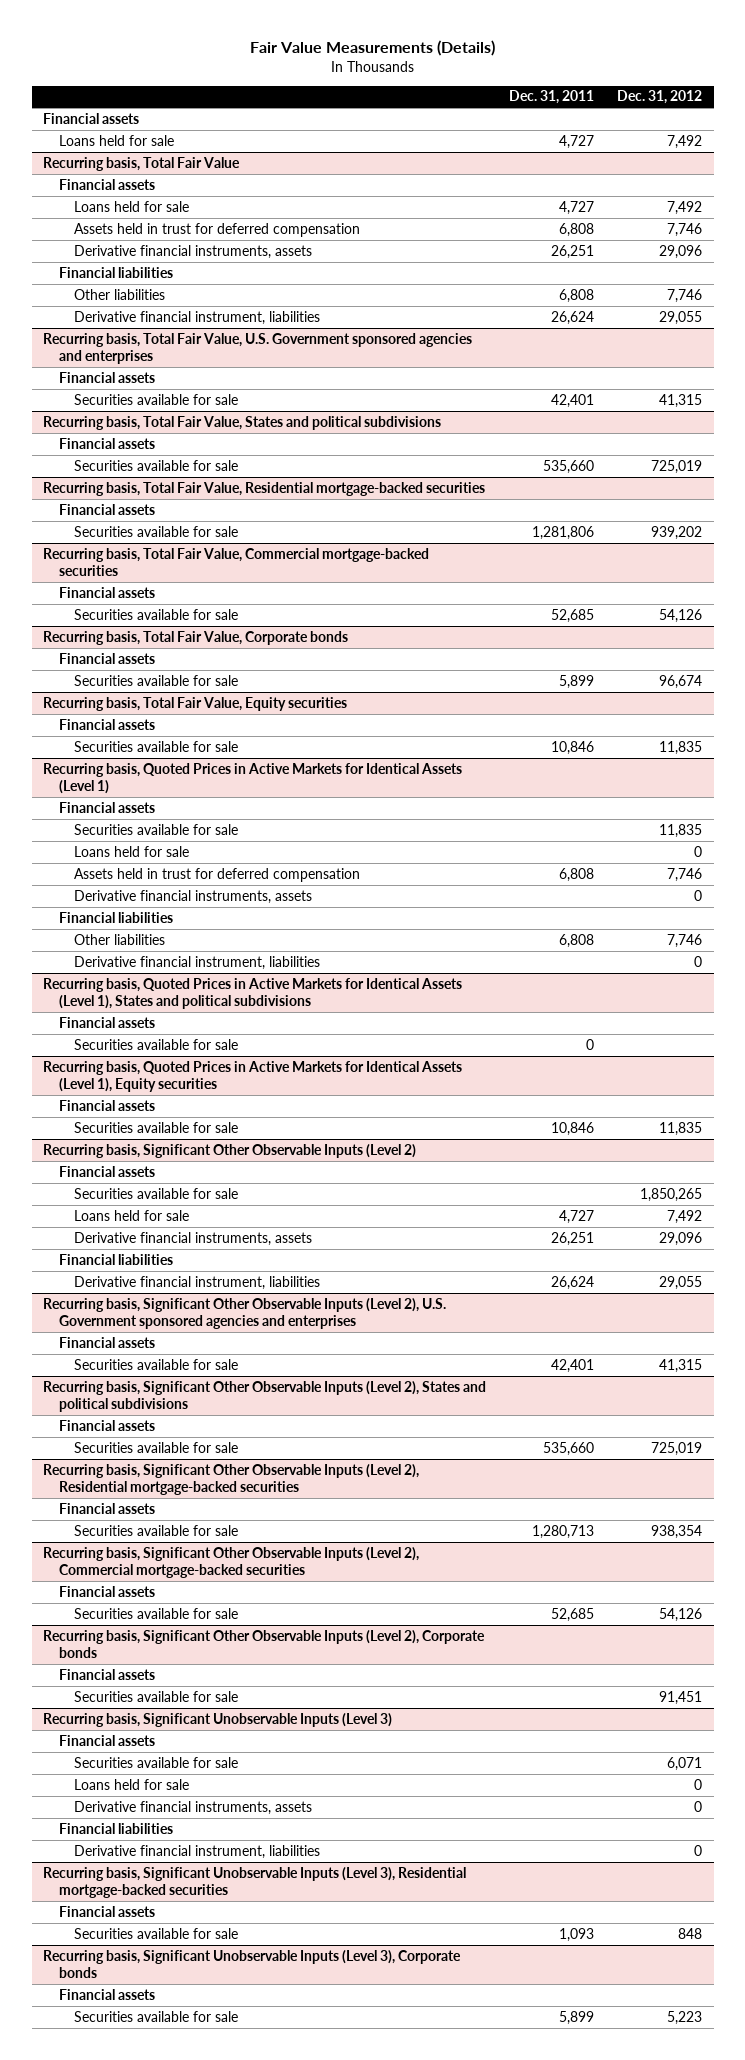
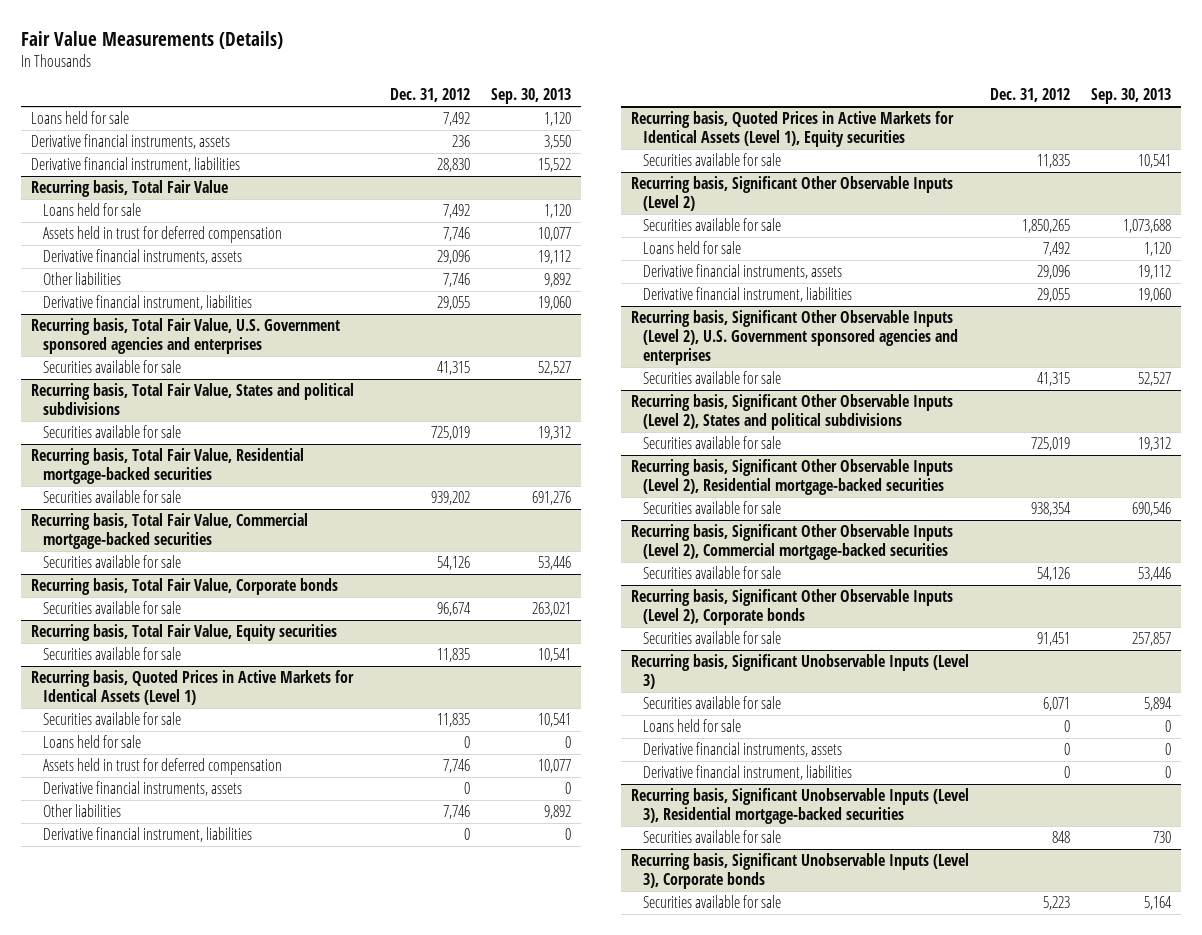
[509,90,595,105] Dec. 31, 2011 -> none
none -> [490,88,571,105] Sep. 30, 2013
[43,112,140,124] Financial assets -> none
none -> [31,134,231,150] Derivative financial instruments, assets
none -> [31,157,241,173] Derivative financial instrument, liabilities
[58,178,155,190] Financial assets -> none
[58,266,173,278] Financial liabilities -> none
[58,371,155,383] Financial assets -> none
[58,437,155,449] Financial assets -> none
[58,503,155,515] Financial assets -> none
[58,586,155,598] Financial assets -> none
[58,652,155,664] Financial assets -> none
[58,718,155,730] Financial assets -> none
[58,801,155,813] Financial assets -> none
[58,911,173,923] Financial liabilities -> none
[43,977,463,1009] Recurring basis, Quoted Prices in Active Markets for Identical Assets (Level 1), States and political subdivisions -> none
[58,1016,155,1028] Financial assets -> none
[73,1038,238,1050] Securities available for sale -> none
[58,1099,155,1111] Financial assets -> none
[58,1165,155,1177] Financial assets -> none
[58,1253,173,1265] Financial liabilities -> none
[58,1336,155,1348] Financial assets -> none
[58,1419,155,1431] Financial assets -> none
[58,1502,155,1514] Financial assets -> none
[58,1585,155,1597] Financial assets -> none
[58,1668,155,1680] Financial assets -> none
[58,1734,155,1746] Financial assets -> none
[58,1822,173,1834] Financial liabilities -> none
[58,1905,155,1917] Financial assets -> none
[58,1988,155,2000] Financial assets -> none

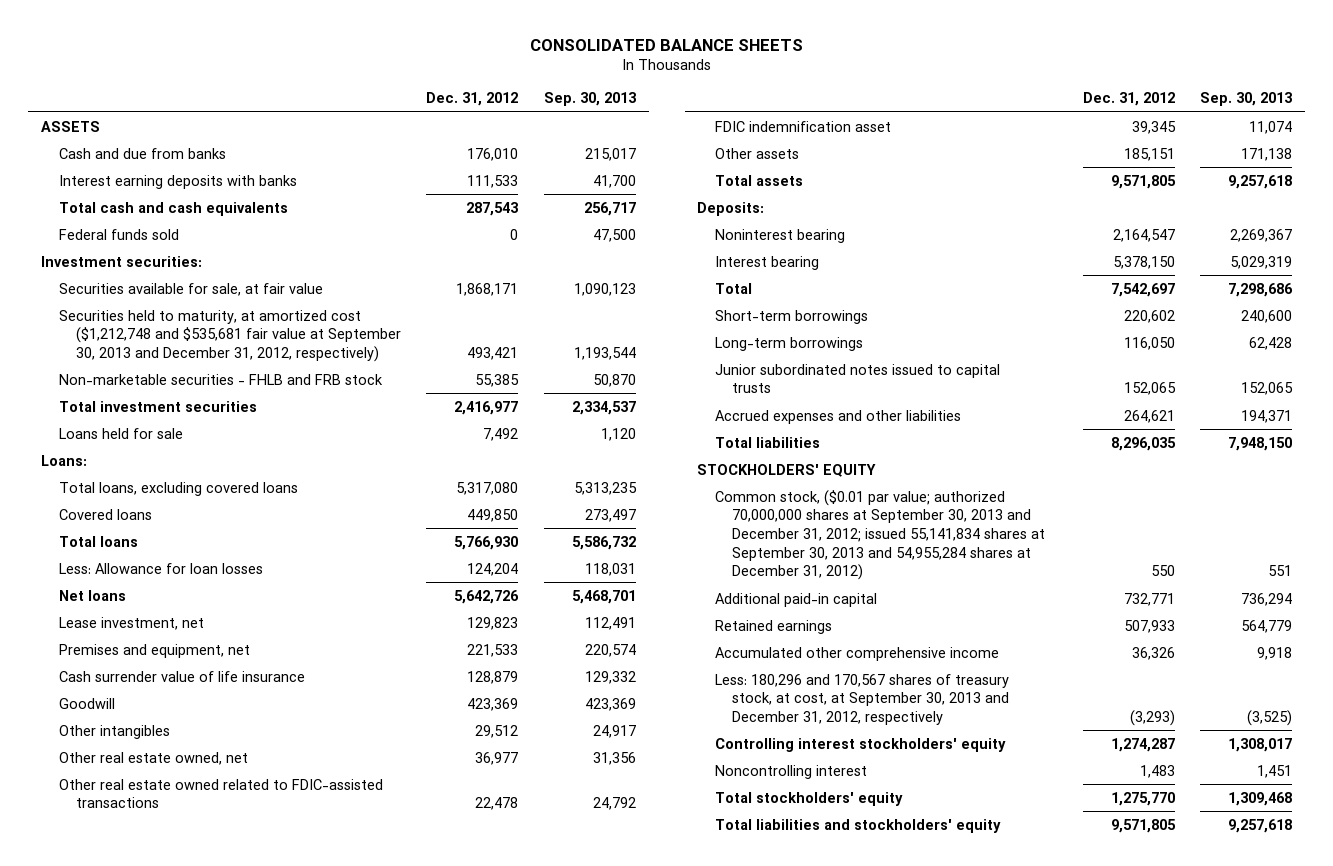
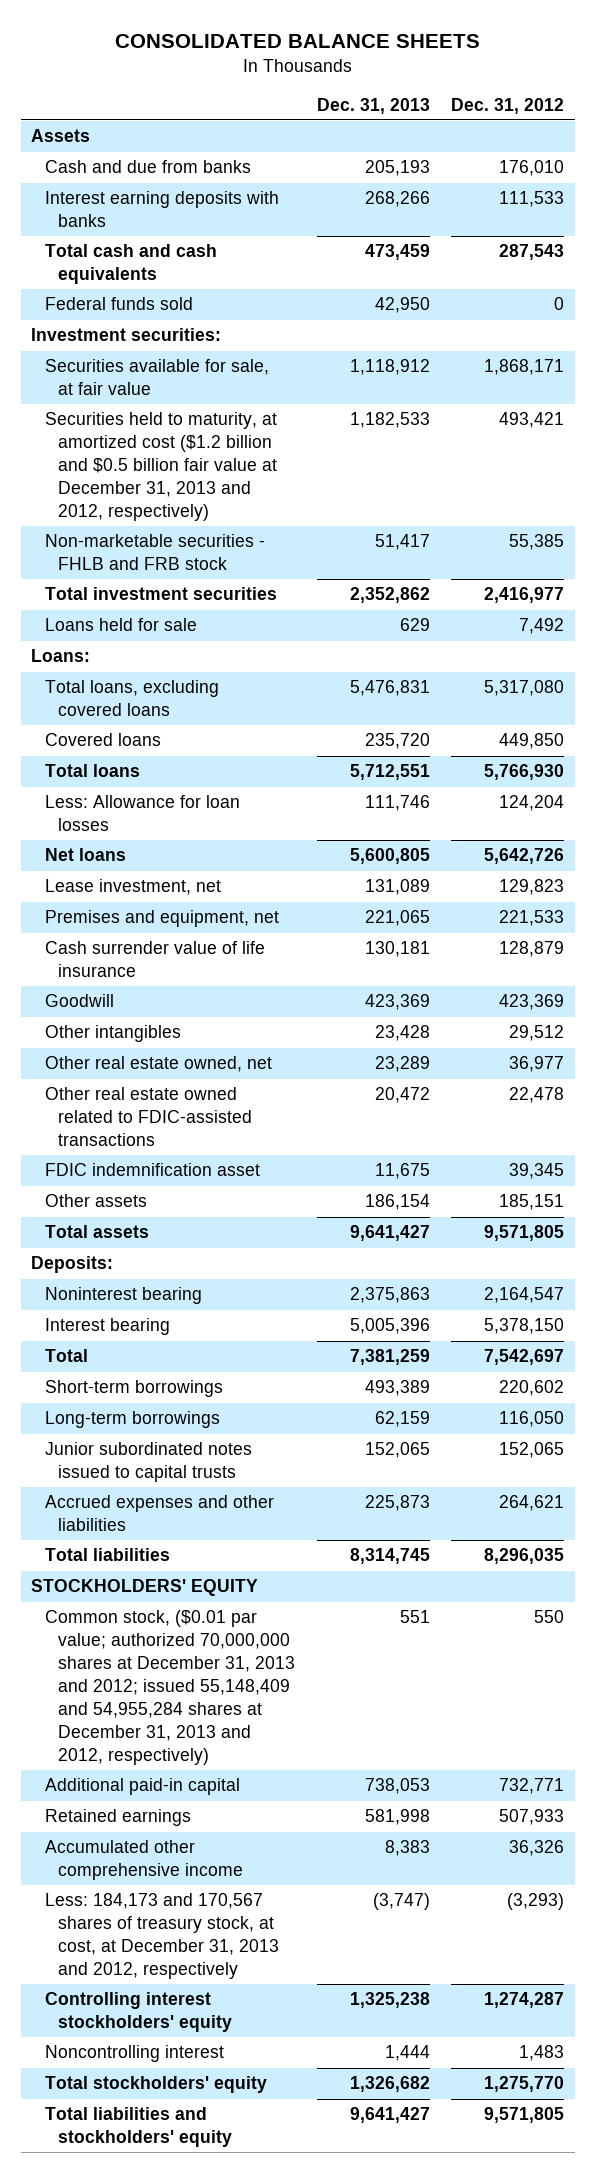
[543,92,636,107] Sep. 30, 2013 -> none
none -> [316,97,430,114] Dec. 31, 2013
[41,120,101,132] ASSETS -> [31,129,91,143] Assets
[58,309,401,362] Securities held to maturity, at amortized cost ($1,212,748 and $535,681 fair value at September 30, 2013 and December 31, 2012, respectively) -> [44,412,278,522] Securities held to maturity, at amortized cost ($1.2 billion and $0.5 billion fair value at December 31, 2013 and 2012, respectively)
[714,489,1045,581] Common stock, ($0.01 par value; authorized 70,000,000 shares at September 30, 2013 and December 31, 2012; issued 55,141,834 shares at September 30, 2013 and 54,955,284 shares at December 31, 2012) -> [44,1610,296,1765] Common stock, ($0.01 par value; authorized 70,000,000 shares at December 31, 2013 and 2012; issued 55,148,409 and 54,955,284 shares at December 31, 2013 and 2012, respectively)
[714,673,1009,725] Less: 180,296 and 170,567 shares of treasury stock, at cost, at September 30, 2013 and December 31, 2012, respectively -> [44,1893,280,1980] Less: 184,173 and 170,567 shares of treasury stock, at cost, at December 31, 2013 and 2012, respectively

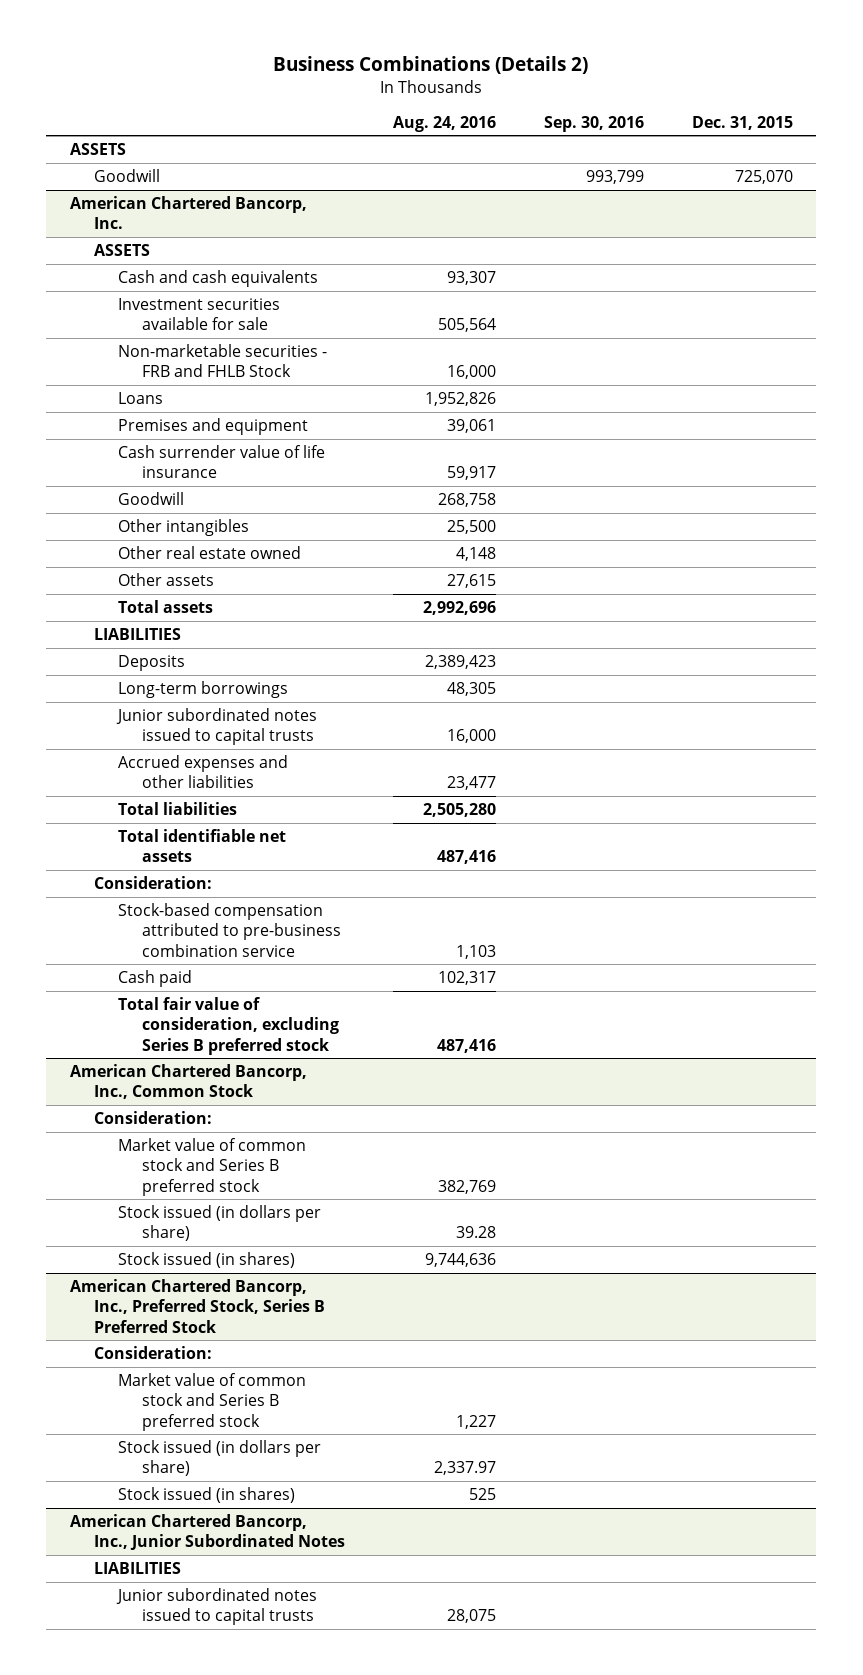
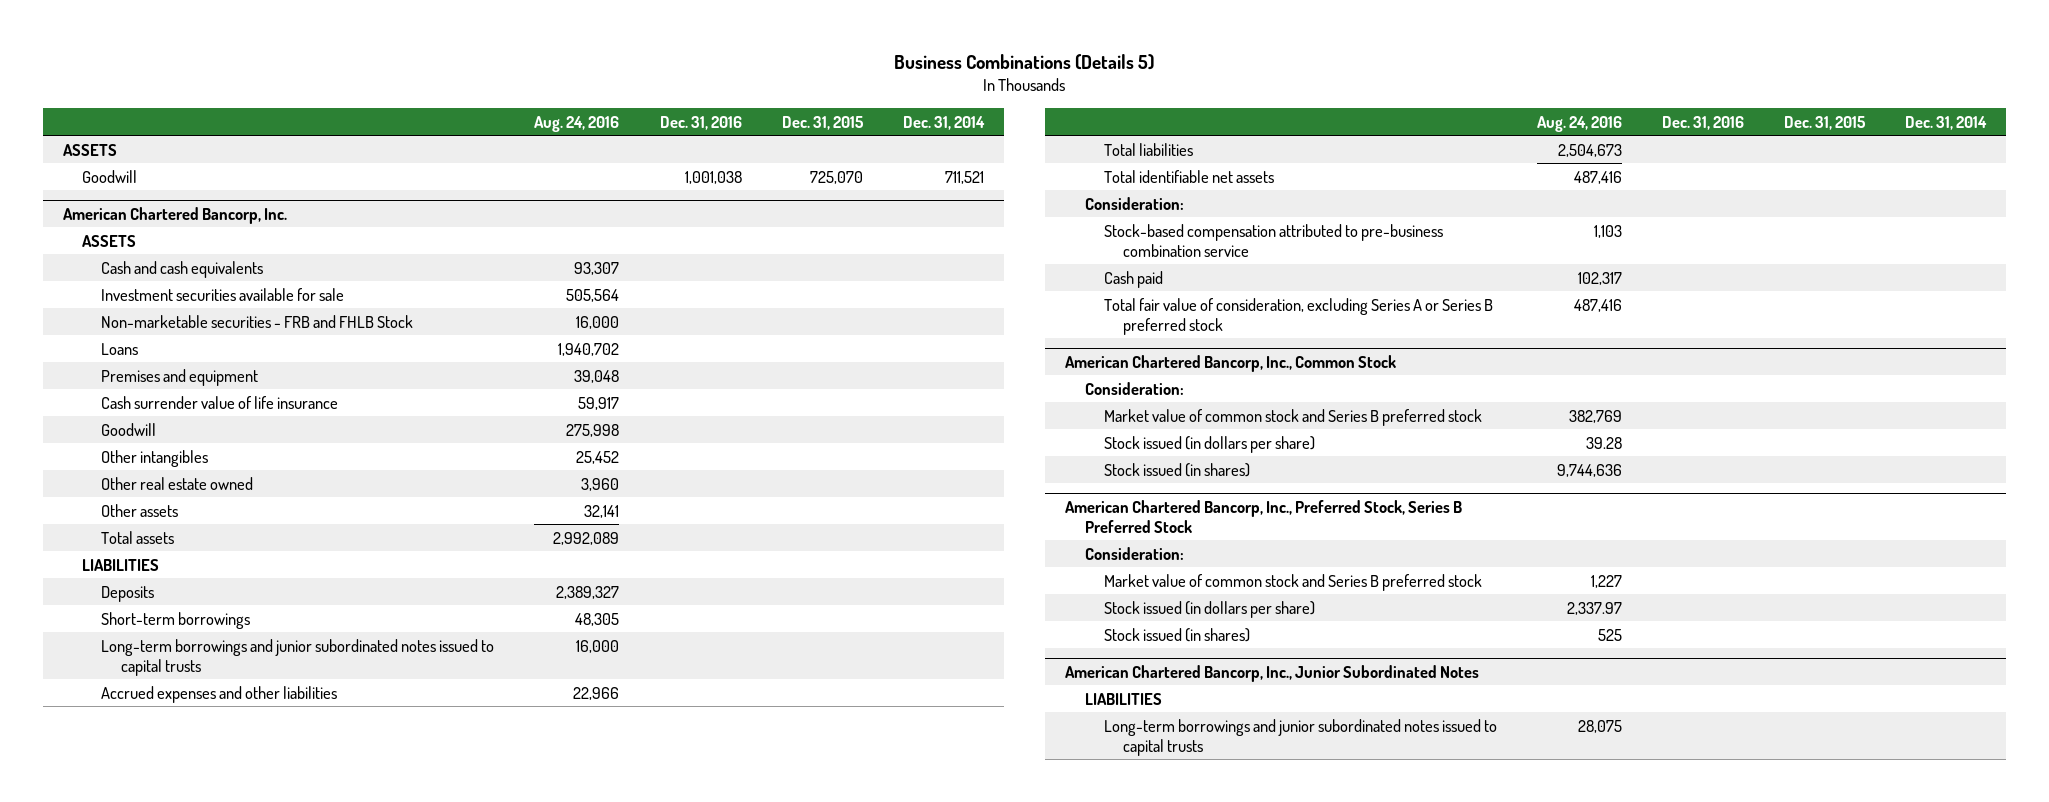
[273,56,589,75] Business Combinations (Details 2) -> [894,53,1155,70] Business Combinations (Details 5)
[543,115,644,132] Sep. 30, 2016 -> none
none -> [659,115,742,130] Dec. 31, 2016
none -> [902,115,985,130] Dec. 31, 2014
[424,392,496,407] 1,952,826 -> [558,342,620,356] 1,940,702
[446,419,496,434] 39,061 -> [574,369,620,383] 39,048
[437,493,496,508] 268,758 -> [566,423,620,437] 275,998
[446,520,496,535] 25,500 -> [576,450,620,464] 25,452
[455,547,496,562] 4,148 -> [581,477,620,491] 3,960
[446,574,496,589] 27,615 -> [584,504,620,518] 32,141
[422,601,496,616] 2,992,696 -> [553,531,620,545] 2,992,089
[424,655,496,670] 2,389,423 -> [556,585,620,599] 2,389,327
[117,681,288,699] Long-term borrowings -> [101,611,251,629] Short-term borrowings
[115,708,317,746] Junior subordinated notes issued to capital trusts -> [101,638,495,676] Long-term borrowings and junior subordinated notes issued to capital trusts
[446,776,496,791] 23,477 -> [573,686,620,700] 22,966
[422,803,496,818] 2,505,280 -> [1557,143,1622,157] 2,504,673
[117,997,339,1055] Total fair value of consideration, excluding Series B preferred stock -> [1103,297,1493,335] Total fair value of consideration, excluding Series A or Series B preferred stock
[115,1588,317,1626] Junior subordinated notes issued to capital trusts -> [1103,718,1497,756] Long-term borrowings and junior subordinated notes issued to capital trusts

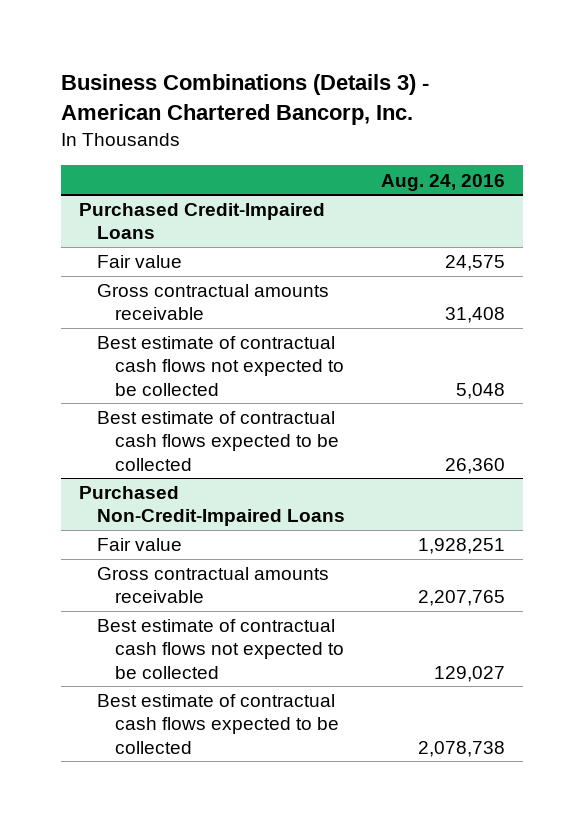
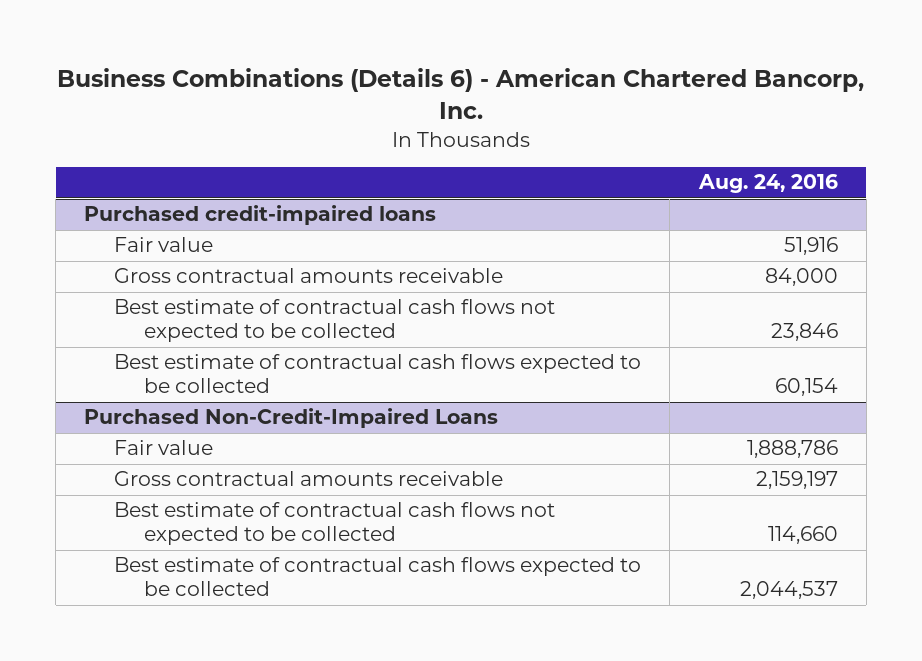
[60,74,429,126] Business Combinations (Details 3) - American Chartered Bancorp, Inc. -> [56,68,864,119] Business Combinations (Details 6) - American Chartered Bancorp, Inc.
[78,203,325,240] Purchased Credit-Impaired Loans -> [84,205,437,226] Purchased credit-impaired loans
[444,255,505,272] 24,575 -> [783,237,838,256] 51,916
[444,307,505,324] 31,408 -> [764,268,838,287] 84,000
[455,382,505,399] 5,048 -> [770,323,838,342] 23,846
[444,457,505,474] 26,360 -> [774,378,838,397] 60,154
[417,538,505,555] 1,928,251 -> [746,440,838,459] 1,888,786
[417,590,505,607] 2,207,765 -> [755,471,838,490] 2,159,197
[433,665,505,682] 129,027 -> [767,526,838,545] 114,660
[417,740,505,757] 2,078,738 -> [739,581,838,600] 2,044,537

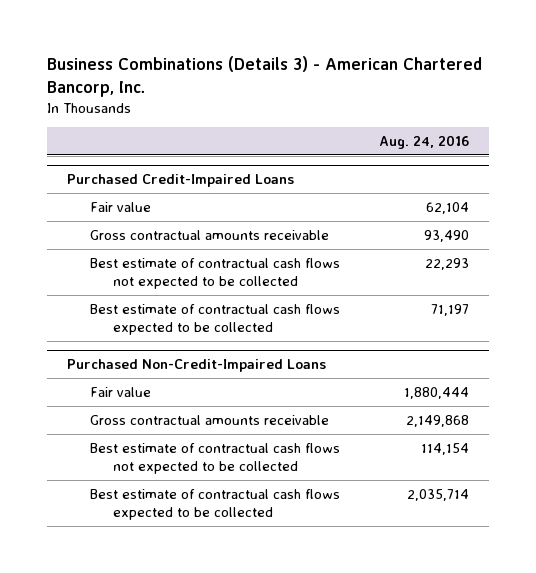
[56,68,864,119] Business Combinations (Details 6) - American Chartered Bancorp, Inc. -> [47,56,483,97] Business Combinations (Details 3) - American Chartered Bancorp, Inc.
[84,205,437,226] Purchased credit-impaired loans -> [66,173,294,187] Purchased Credit-Impaired Loans
[783,237,838,256] 51,916 -> [426,201,470,214] 62,104
[764,268,838,287] 84,000 -> [424,229,470,242] 93,490
[770,323,838,342] 23,846 -> [425,257,470,270] 22,293
[774,378,838,397] 60,154 -> [431,303,470,316] 71,197
[746,440,838,459] 1,888,786 -> [404,386,470,399] 1,880,444
[755,471,838,490] 2,159,197 -> [406,414,470,427] 2,149,868
[767,526,838,545] 114,660 -> [421,442,470,455] 114,154
[739,581,838,600] 2,044,537 -> [407,488,470,501] 2,035,714

